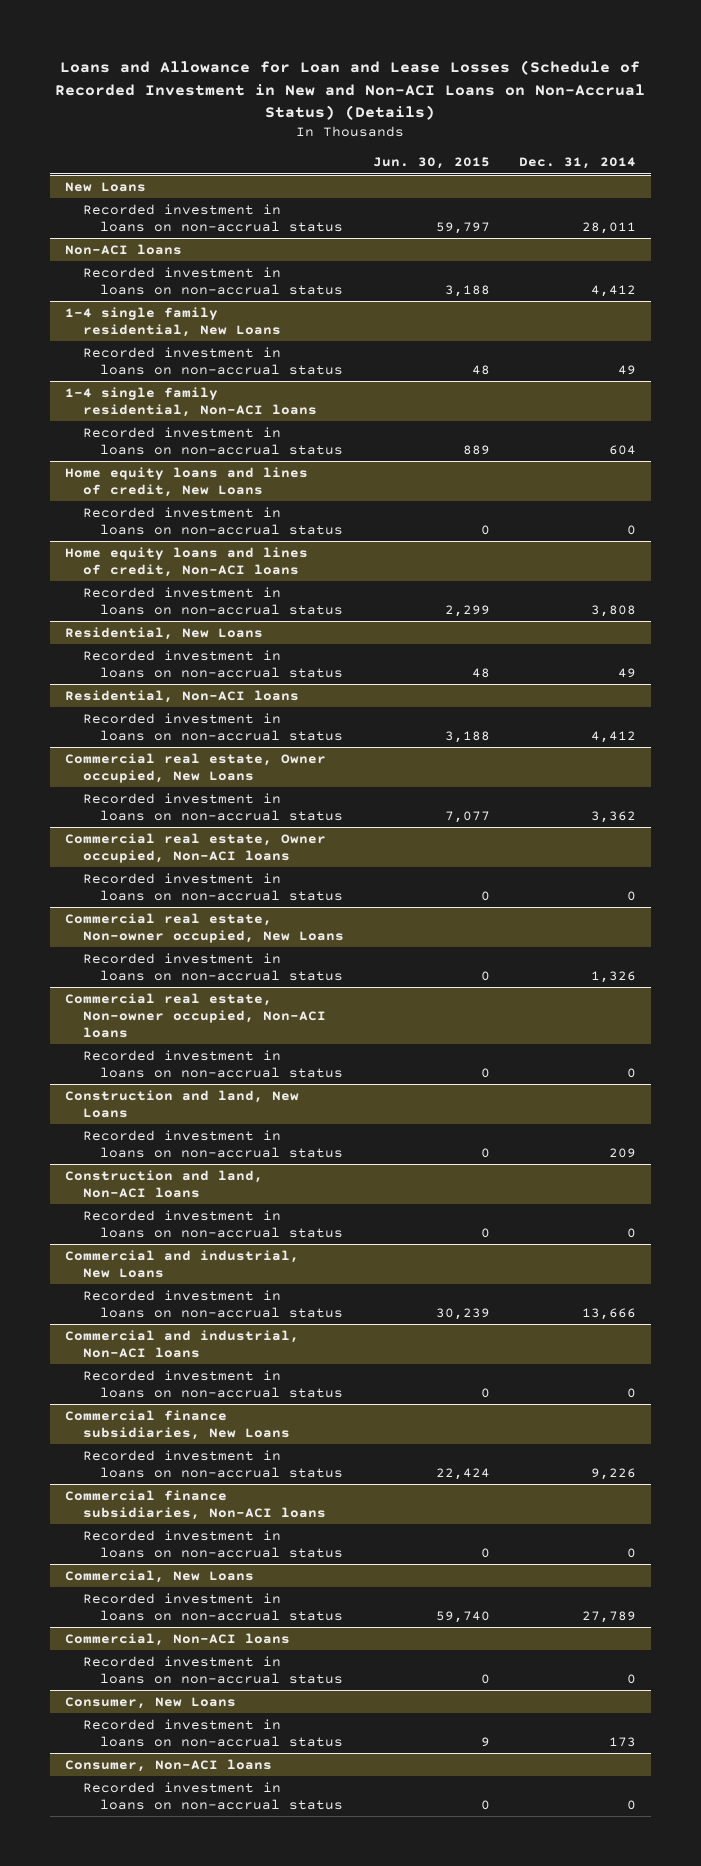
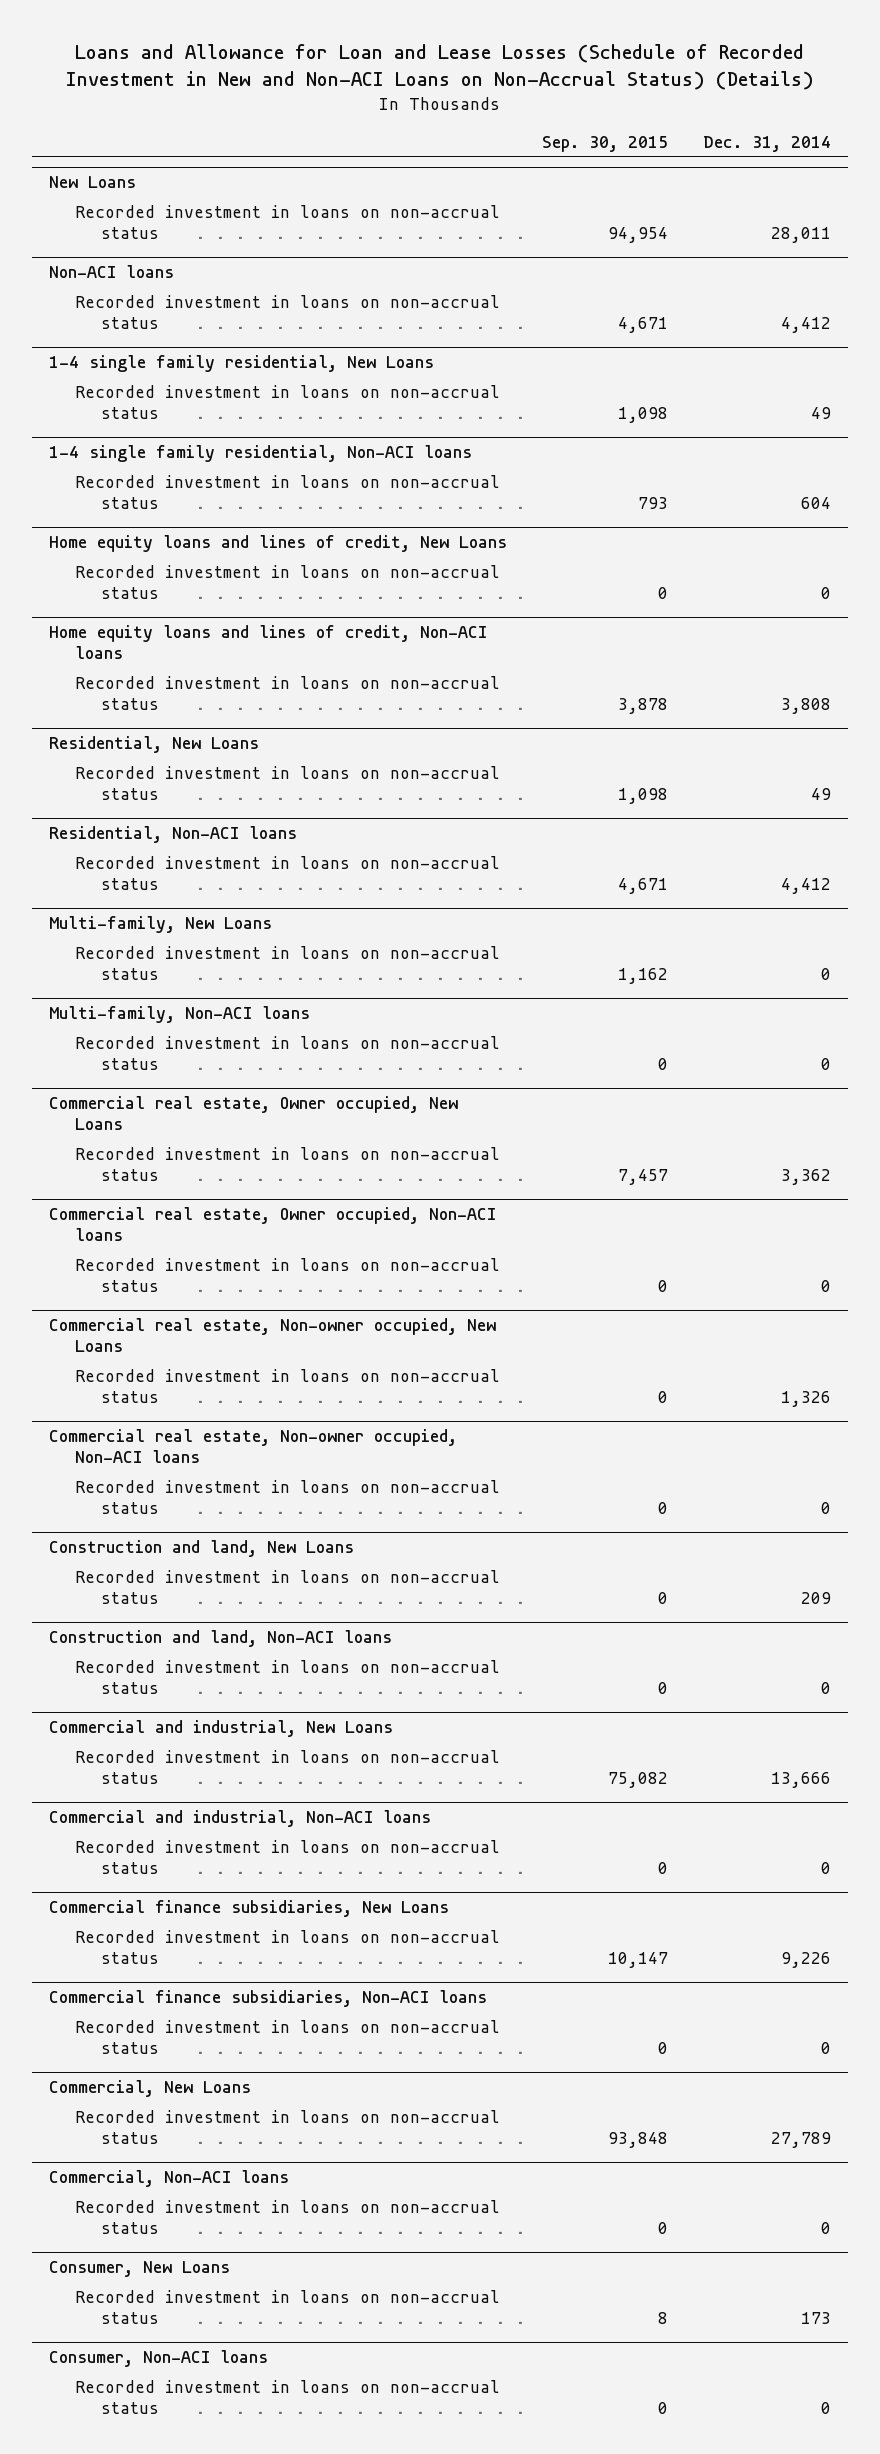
[372,157,490,170] Jun. 30, 2015 -> none
none -> [541,135,668,152] Sep. 30, 2015
none -> [49,916,273,934] Multi-family, New Loans
none -> [74,945,500,980] Recorded investment in loans on non-accrual status
none -> [49,1006,311,1024] Multi-family, Non-ACI loans
none -> [74,1035,500,1070] Recorded investment in loans on non-accrual status

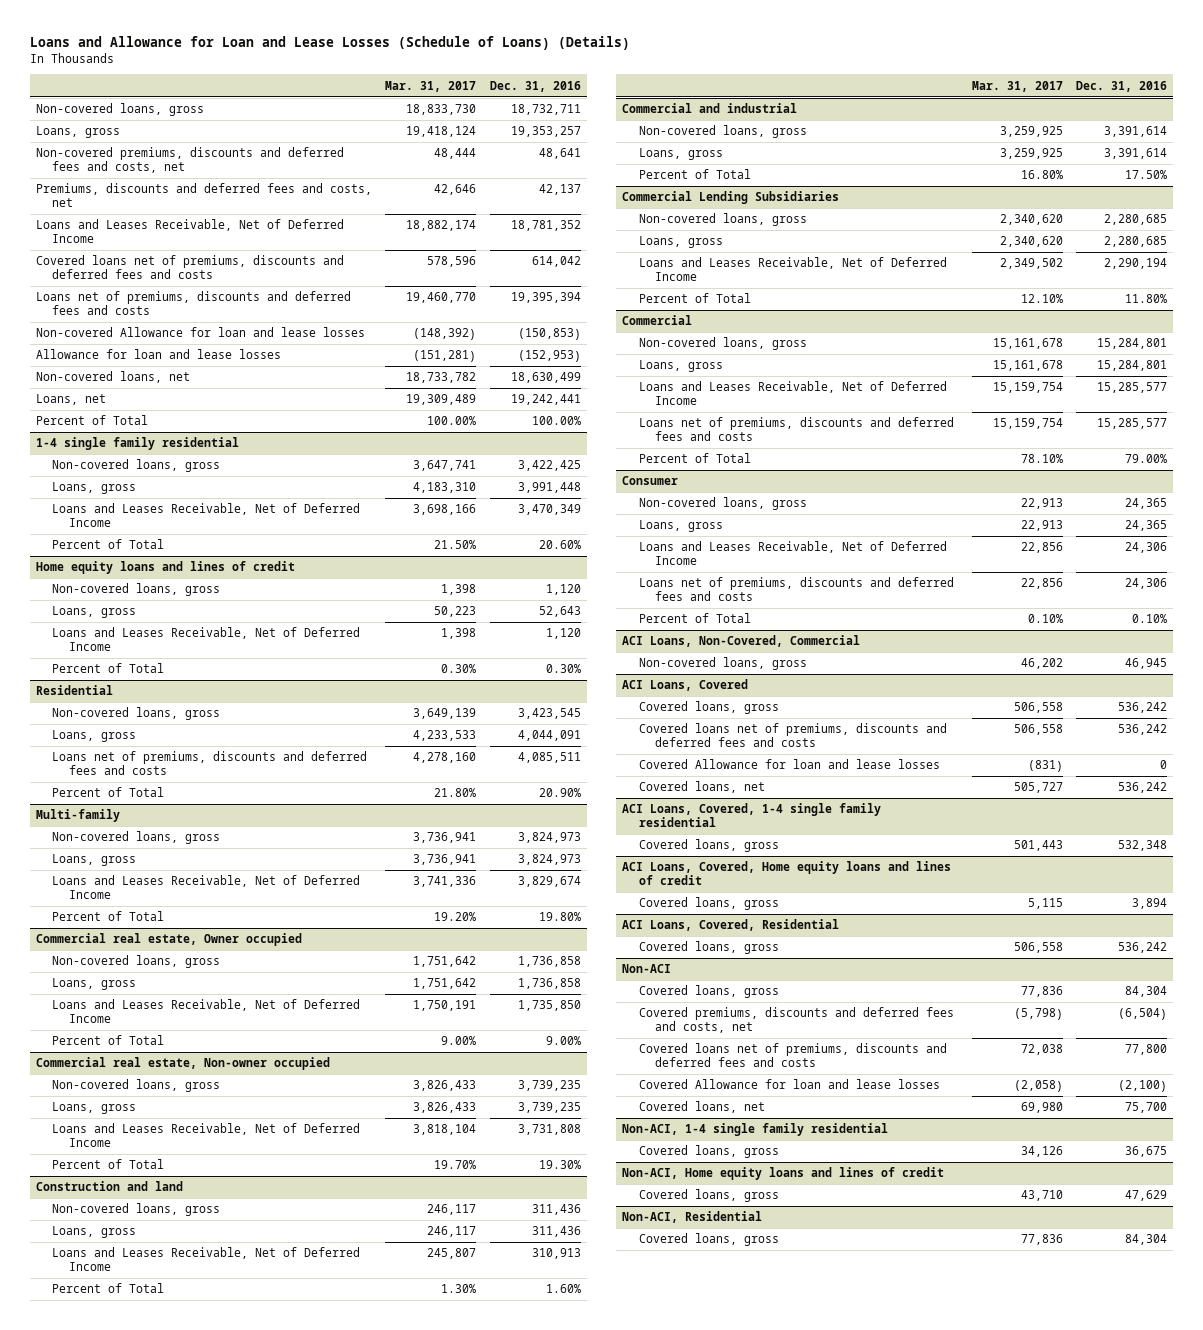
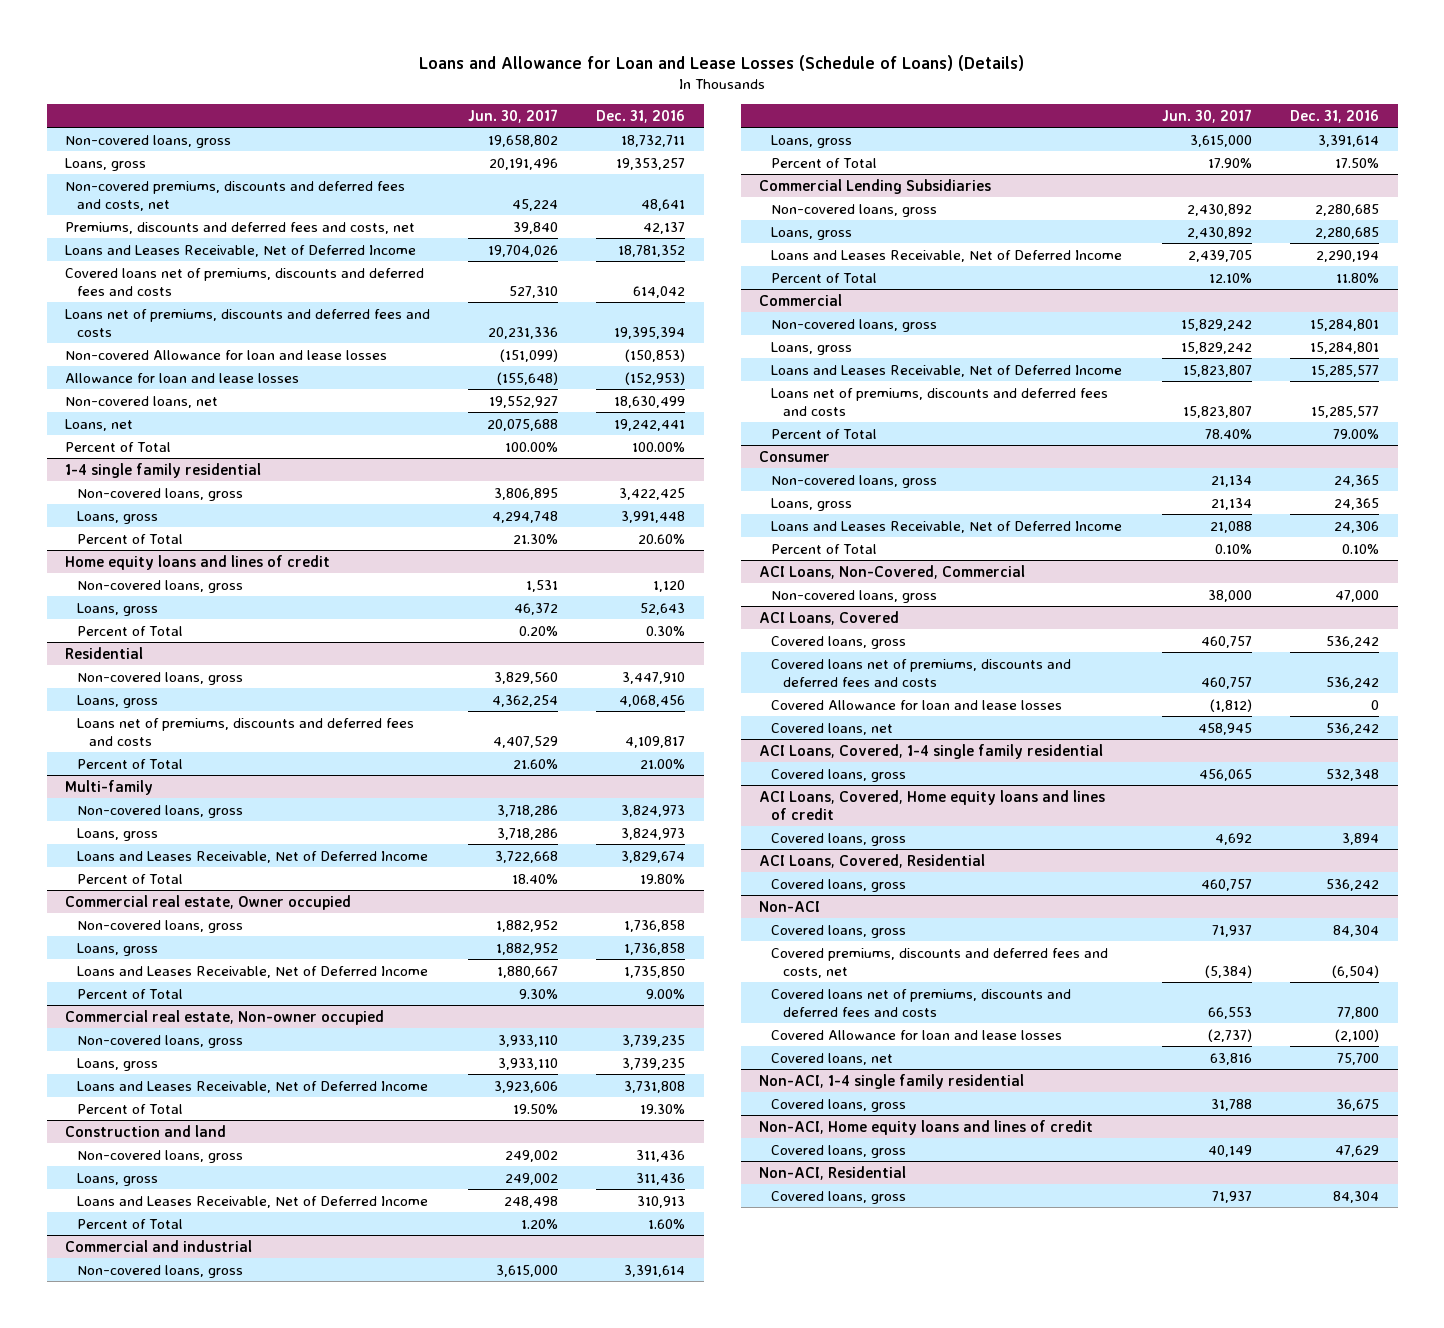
[385,80,477,92] Mar. 31, 2017 -> none
none -> [468,108,559,123] Jun. 30, 2017
[52,503,361,527] Loans and Leases Receivable, Net of Deferred Income -> none
[52,627,361,651] Loans and Leases Receivable, Net of Deferred Income -> none
[517,708,581,720] 3,423,545 -> [621,671,685,684] 3,447,910
[517,730,581,742] 4,044,091 -> [618,694,685,707] 4,068,456
[517,752,581,764] 4,085,511 -> [624,735,685,748] 4,109,817
[538,788,581,798] 20.90% -> [639,758,685,769] 21.00%
[638,577,954,601] Loans net of premiums, discounts and deferred fees and costs -> none
[1124,658,1167,670] 46,945 -> [1334,589,1379,602] 47,000

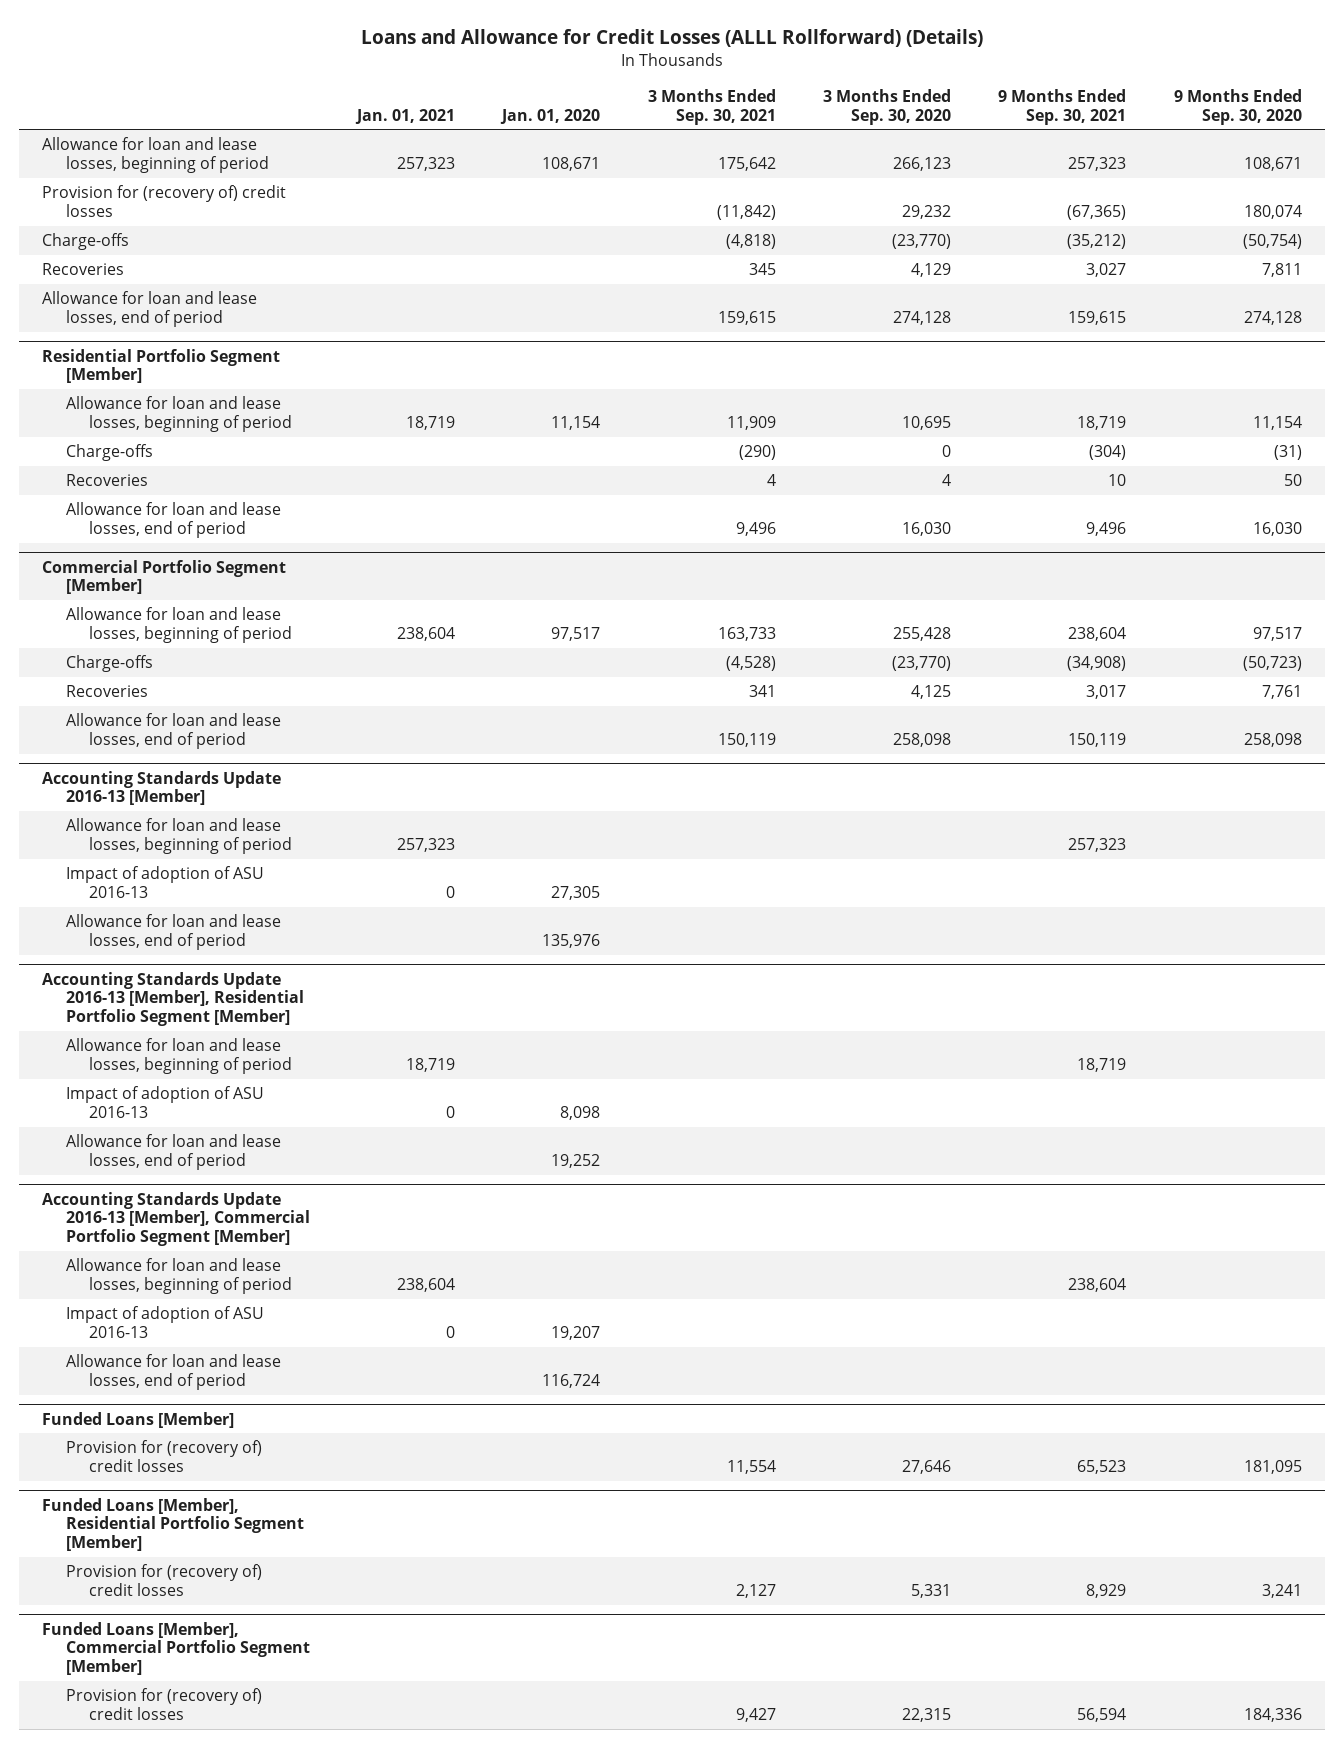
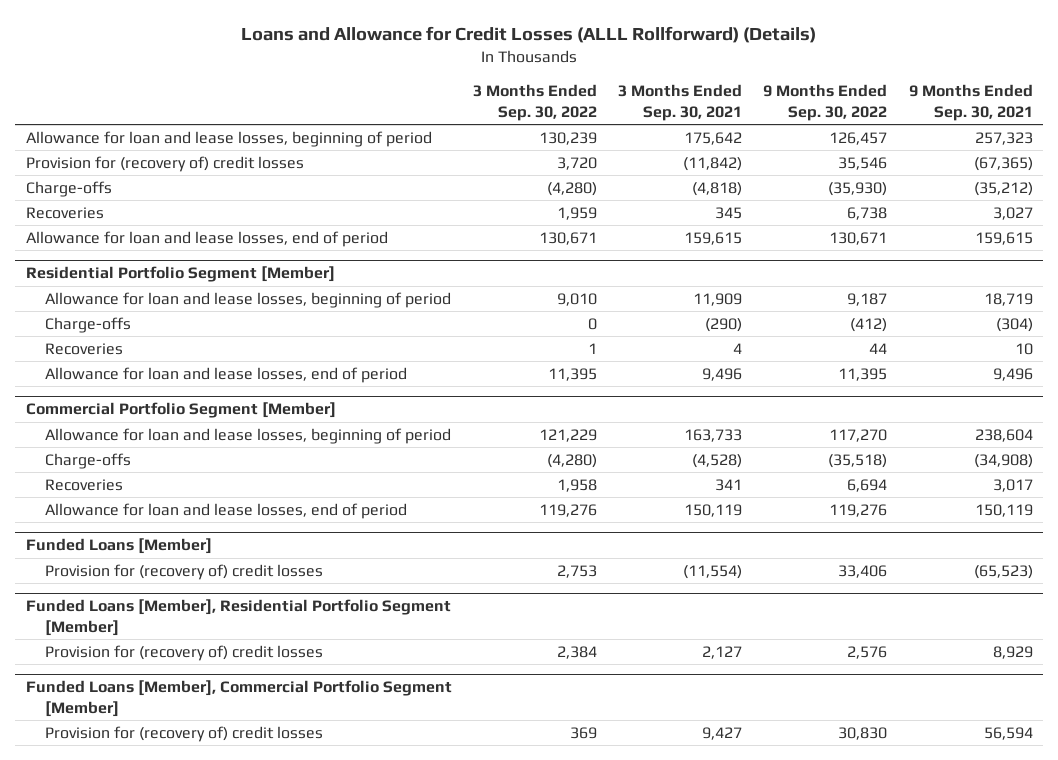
[355,108,456,124] Jan. 01, 2021 -> none
[500,108,601,124] Jan. 01, 2020 -> none
[823,88,952,125] 3 Months Ended Sep. 30, 2020 -> none
[1173,88,1302,125] 9 Months Ended Sep. 30, 2020 -> none
none -> [472,84,597,121] 3 Months Ended Sep. 30, 2022
none -> [763,84,888,121] 9 Months Ended Sep. 30, 2022
[42,770,282,806] Accounting Standards Update 2016-13 [Member] -> none
[65,818,293,854] Allowance for loan and lease losses, beginning of period -> none
[65,866,264,898] Impact of adoption of ASU 2016-13 -> none
[65,914,281,950] Allowance for loan and lease losses, end of period -> none
[42,971,304,1026] Accounting Standards Update 2016-13 [Member], Residential Portfolio Segment [Member] -> none
[65,1038,293,1074] Allowance for loan and lease losses, beginning of period -> none
[65,1086,264,1118] Impact of adoption of ASU 2016-13 -> none
[65,1134,281,1170] Allowance for loan and lease losses, end of period -> none
[42,1191,310,1246] Accounting Standards Update 2016-13 [Member], Commercial Portfolio Segment [Member] -> none
[65,1258,293,1294] Allowance for loan and lease losses, beginning of period -> none
[65,1306,264,1338] Impact of adoption of ASU 2016-13 -> none
[65,1354,281,1390] Allowance for loan and lease losses, end of period -> none
[726,1459,776,1474] 11,554 -> [683,565,743,580] (11,554)
[1077,1459,1127,1474] 65,523 -> [973,565,1033,580] (65,523)

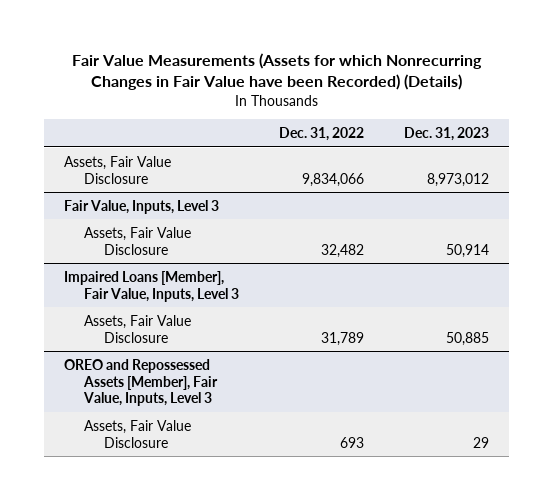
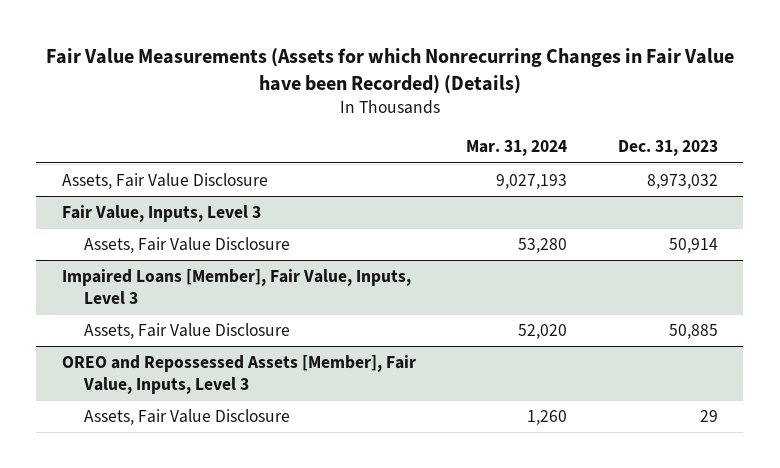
[279,126,365,141] Dec. 31, 2022 -> none
none -> [466,140,568,157] Mar. 31, 2024
[427,172,490,187] 8,973,012 -> [646,173,718,189] 8,973,032

